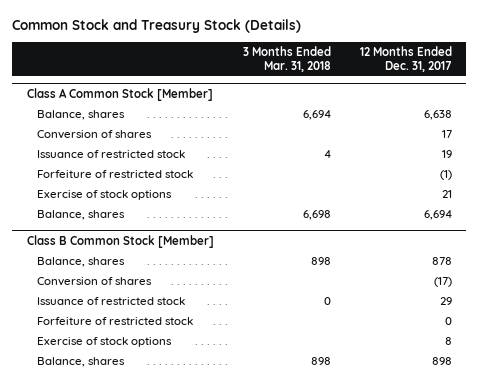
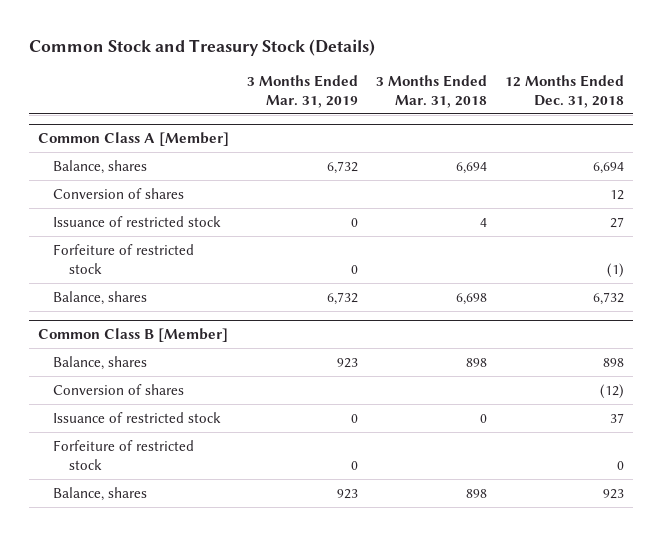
[359,46,452,72] 12 Months Ended Dec. 31, 2017 -> none
none -> [246,74,358,108] 3 Months Ended Mar. 31, 2019
none -> [504,74,624,108] 12 Months Ended Dec. 31, 2018
[26,88,213,102] Class A Common Stock [Member] -> [37,132,229,147] Common Class A [Member]
[36,190,172,201] Exercise of stock options -> none
[26,235,214,249] Class B Common Stock [Member] -> [37,328,228,343] Common Class B [Member]
[36,337,172,348] Exercise of stock options -> none

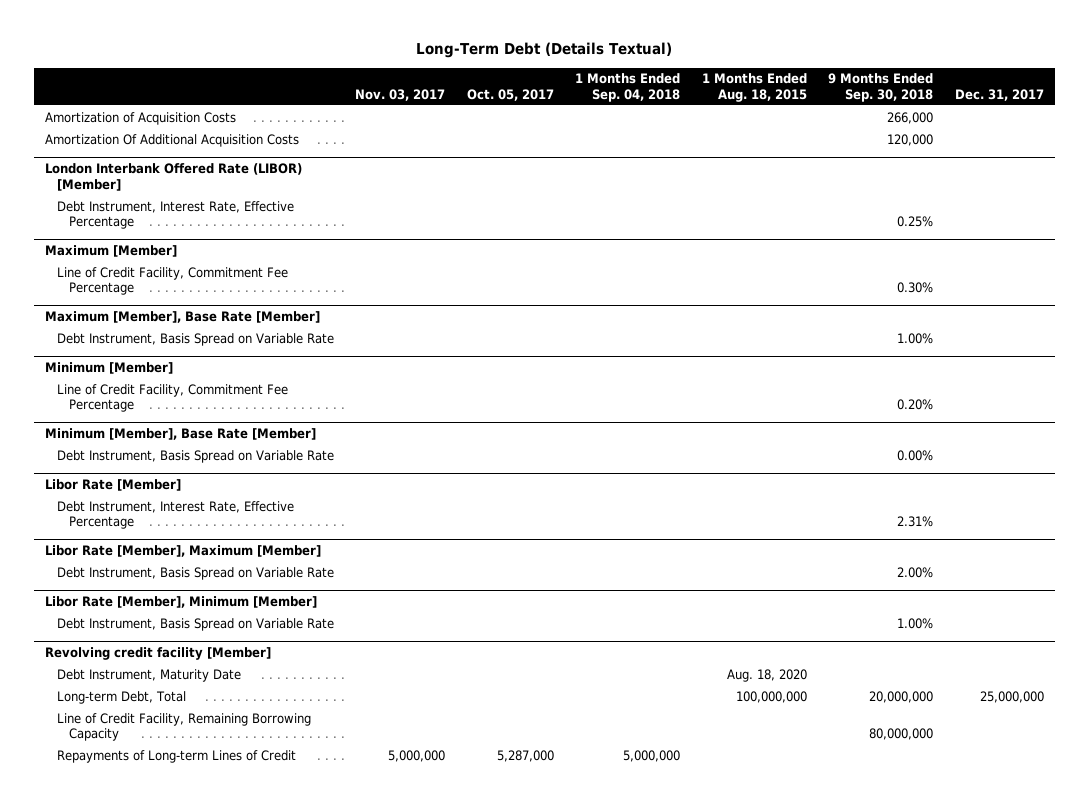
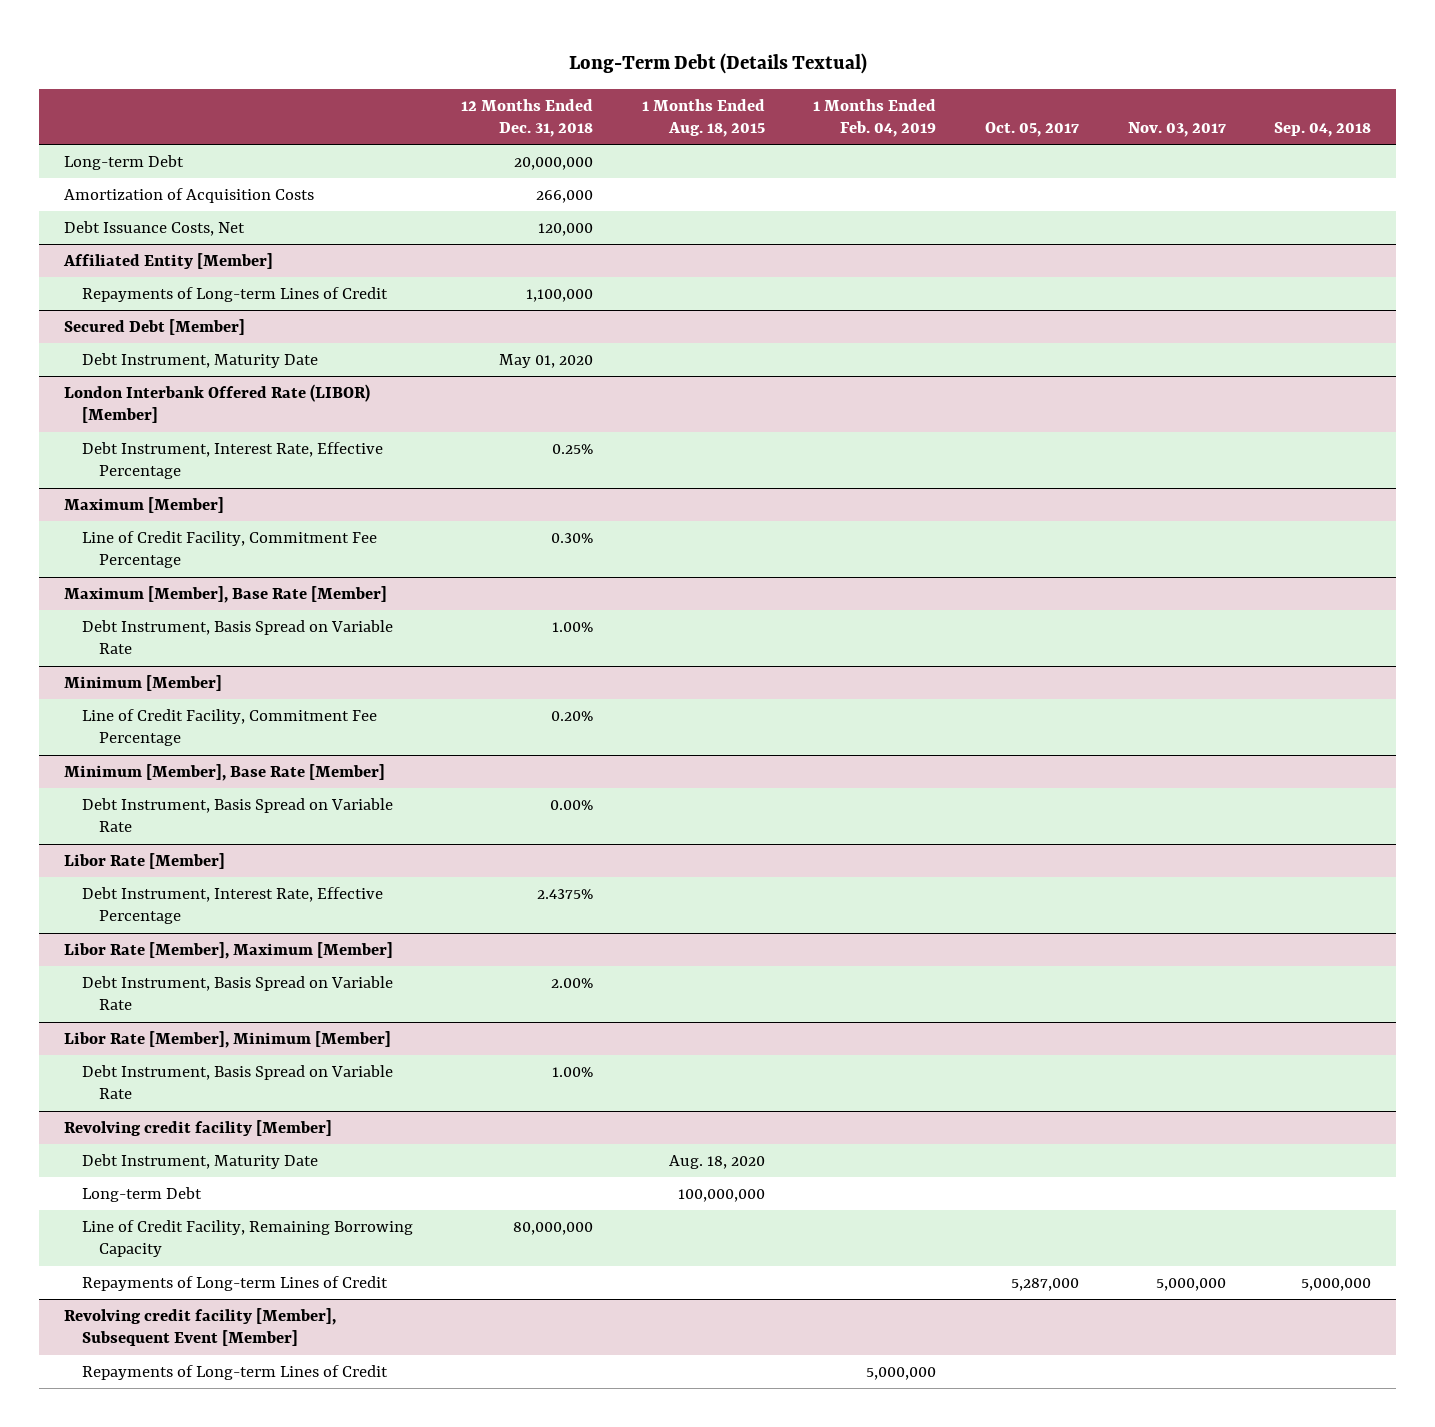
[575,73,681,102] 1 Months Ended Sep. 04, 2018 -> none
[828,73,934,102] 9 Months Ended Sep. 30, 2018 -> none
[954,88,1044,101] Dec. 31, 2017 -> none
none -> [461,98,594,137] 12 Months Ended Dec. 31, 2018
none -> [813,98,937,137] 1 Months Ended Feb. 04, 2019
none -> [1274,121,1372,137] Sep. 04, 2018
none -> [63,155,184,171] Long-term Debt
[44,133,299,147] Amortization Of Additional Acquisition Costs -> none
none -> [63,221,245,237] Debt Issuance Costs, Net
none -> [62,253,273,270] Affiliated Entity [Member]
none -> [81,287,388,303] Repayments of Long-term Lines of Credit
none -> [63,319,245,336] Secured Debt [Member]
none -> [81,353,318,369] Debt Instrument, Maturity Date
[56,690,186,704] Long-term Debt, Total -> [81,1187,202,1203] Long-term Debt
none -> [63,1308,336,1347] Revolving credit facility [Member], Subsequent Event [Member]
none -> [81,1365,388,1381] Repayments of Long-term Lines of Credit

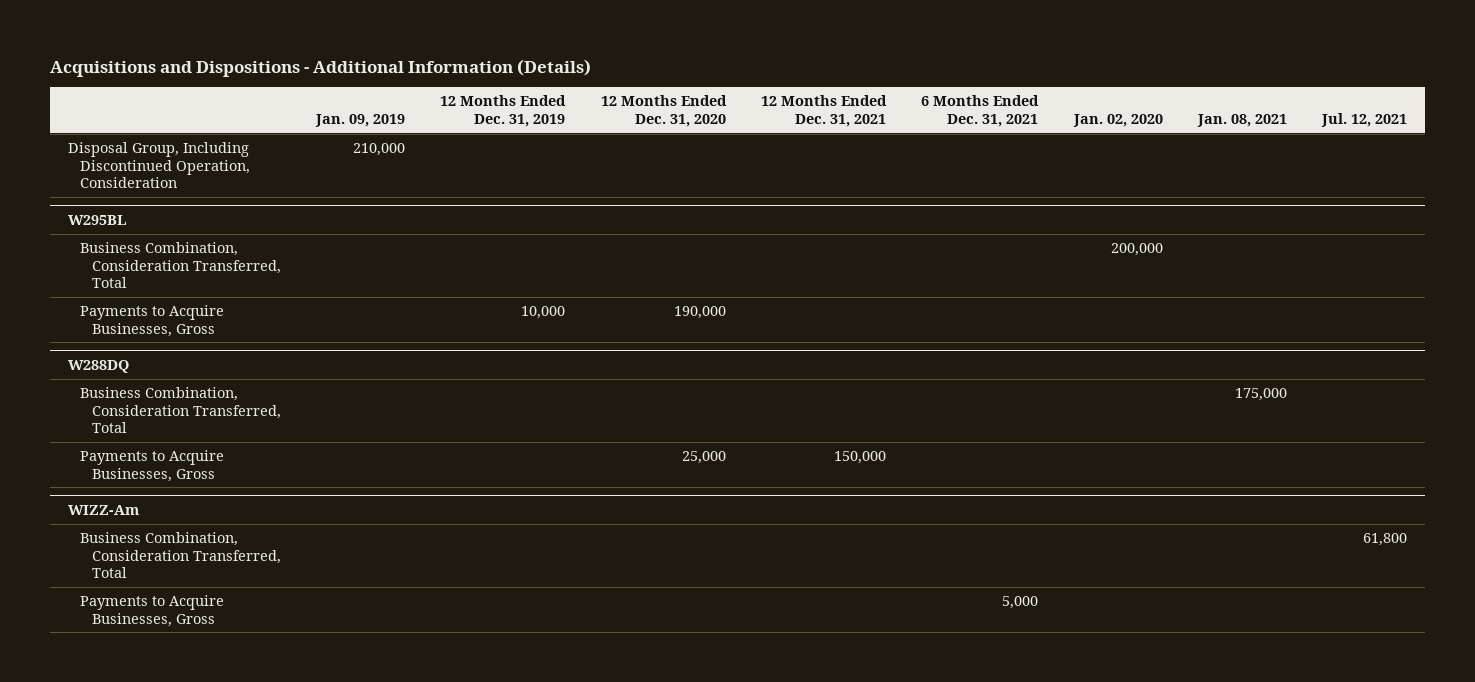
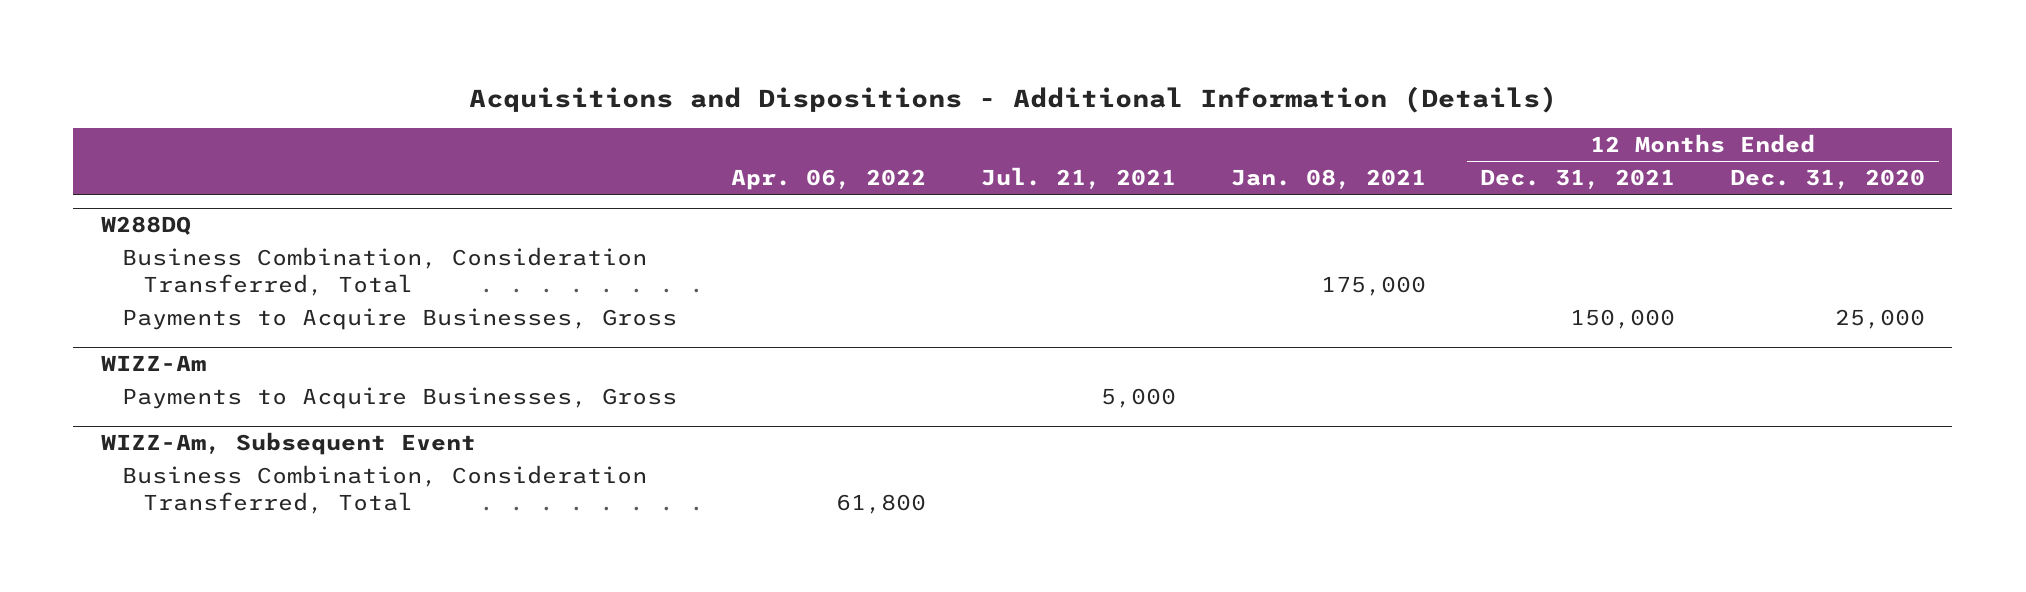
[315,114,406,128] Jan. 09, 2019 -> none
[440,95,567,128] 12 Months Ended Dec. 31, 2019 -> none
[921,95,1040,128] 6 Months Ended Dec. 31, 2021 -> none
[1072,114,1163,128] Jan. 02, 2020 -> none
[1321,113,1408,128] Jul. 12, 2021 -> none
none -> [731,169,927,191] Apr. 06, 2022
none -> [981,167,1177,190] Jul. 21, 2021
[67,142,250,189] Disposal Group, Including Discontinued Operation, Consideration -> none
[67,214,126,225] W295BL -> none
[79,242,281,289] Business Combination, Consideration Transferred, Total -> none
[79,305,224,337] Payments to Acquire Businesses, Gross -> none
[79,532,281,579] Business Combination, Consideration Transferred, Total -> none
none -> [100,432,476,456] WIZZ-Am, Subsequent Event
none -> [121,465,647,514] Business Combination, Consideration Transferred, Total

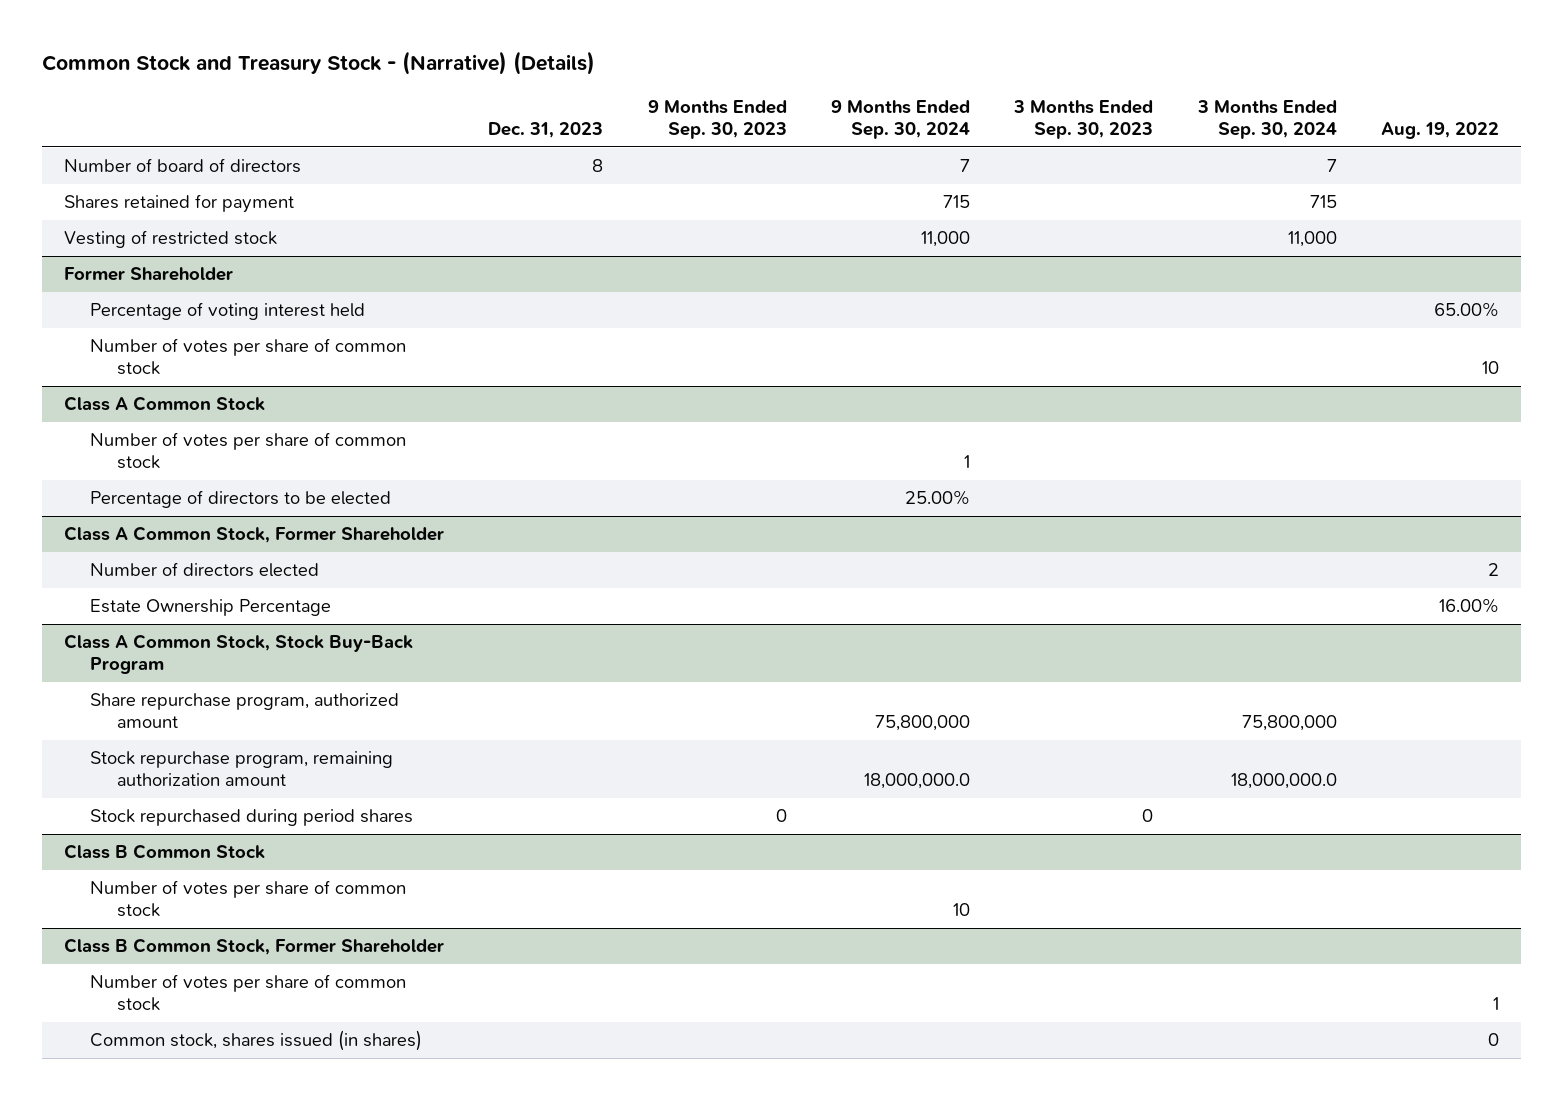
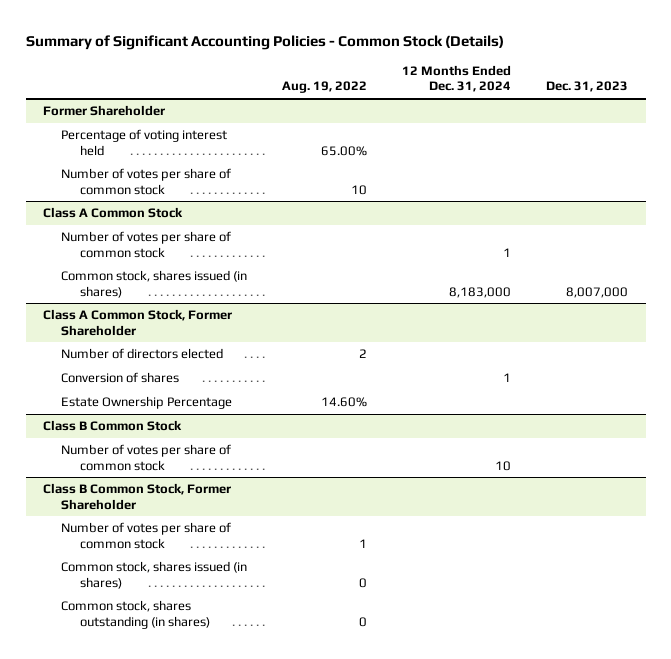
[41,51,595,76] Common Stock and Treasury Stock - (Narrative) (Details) -> [25,34,504,50] Summary of Significant Accounting Policies - Common Stock (Details)
[647,99,787,139] 9 Months Ended Sep. 30, 2023 -> none
[830,99,970,139] 9 Months Ended Sep. 30, 2024 -> none
[1013,99,1154,139] 3 Months Ended Sep. 30, 2023 -> none
[1196,99,1337,139] 3 Months Ended Sep. 30, 2024 -> none
none -> [402,64,512,93] 12 Months Ended Dec. 31, 2024
[63,158,301,174] Number of board of directors -> none
[63,194,294,214] Shares retained for payment -> none
[63,230,277,249] Vesting of restricted stock -> none
[90,490,392,509] Percentage of directors to be elected -> none
none -> [61,270,248,298] Common stock, shares issued (in shares)
[63,634,413,675] Class A Common Stock, Stock Buy-Back Program -> none
[90,693,400,729] Share repurchase program, authorized amount -> none
[90,751,394,787] Stock repurchase program, remaining authorization amount -> none
[90,809,414,827] Stock repurchased during period shares -> none
none -> [61,372,180,384] Conversion of shares
[1438,598,1499,614] 16.00% -> [321,397,368,408] 14.60%
none -> [61,600,210,629] Common stock, shares outstanding (in shares)

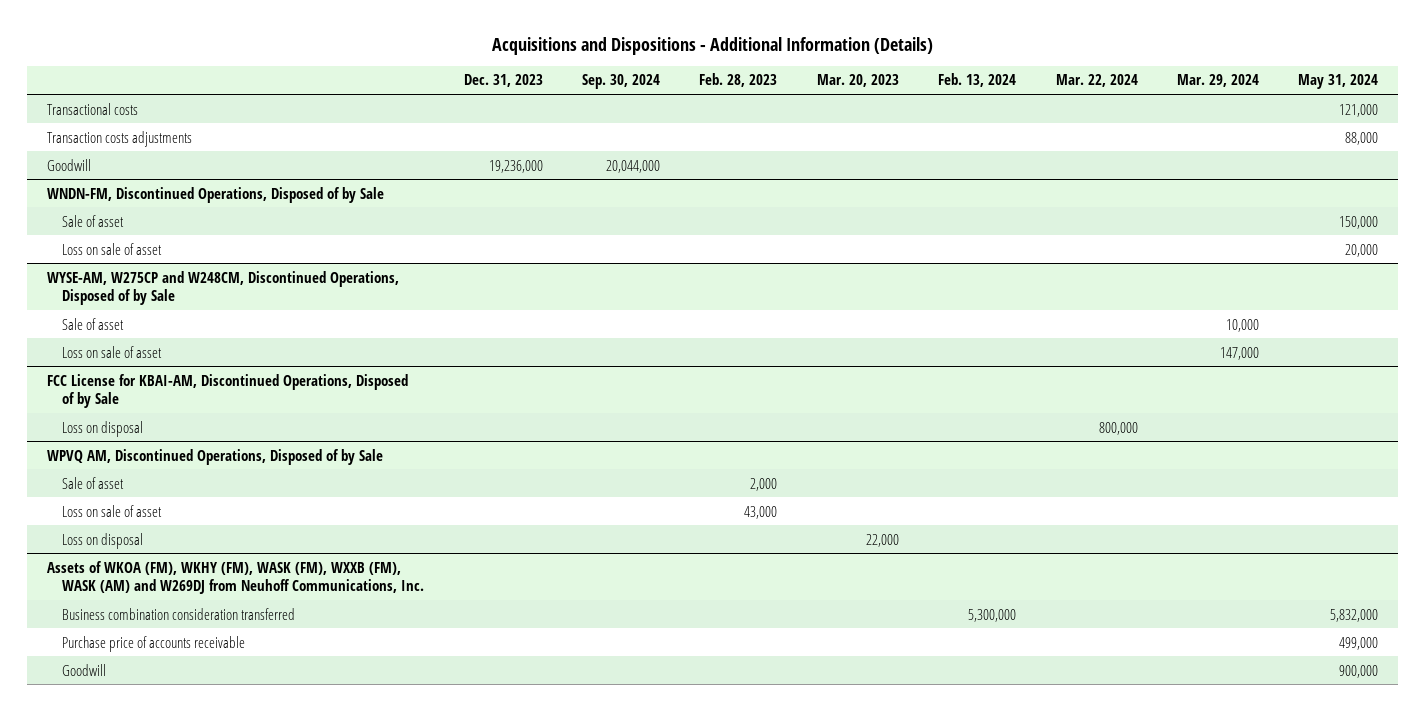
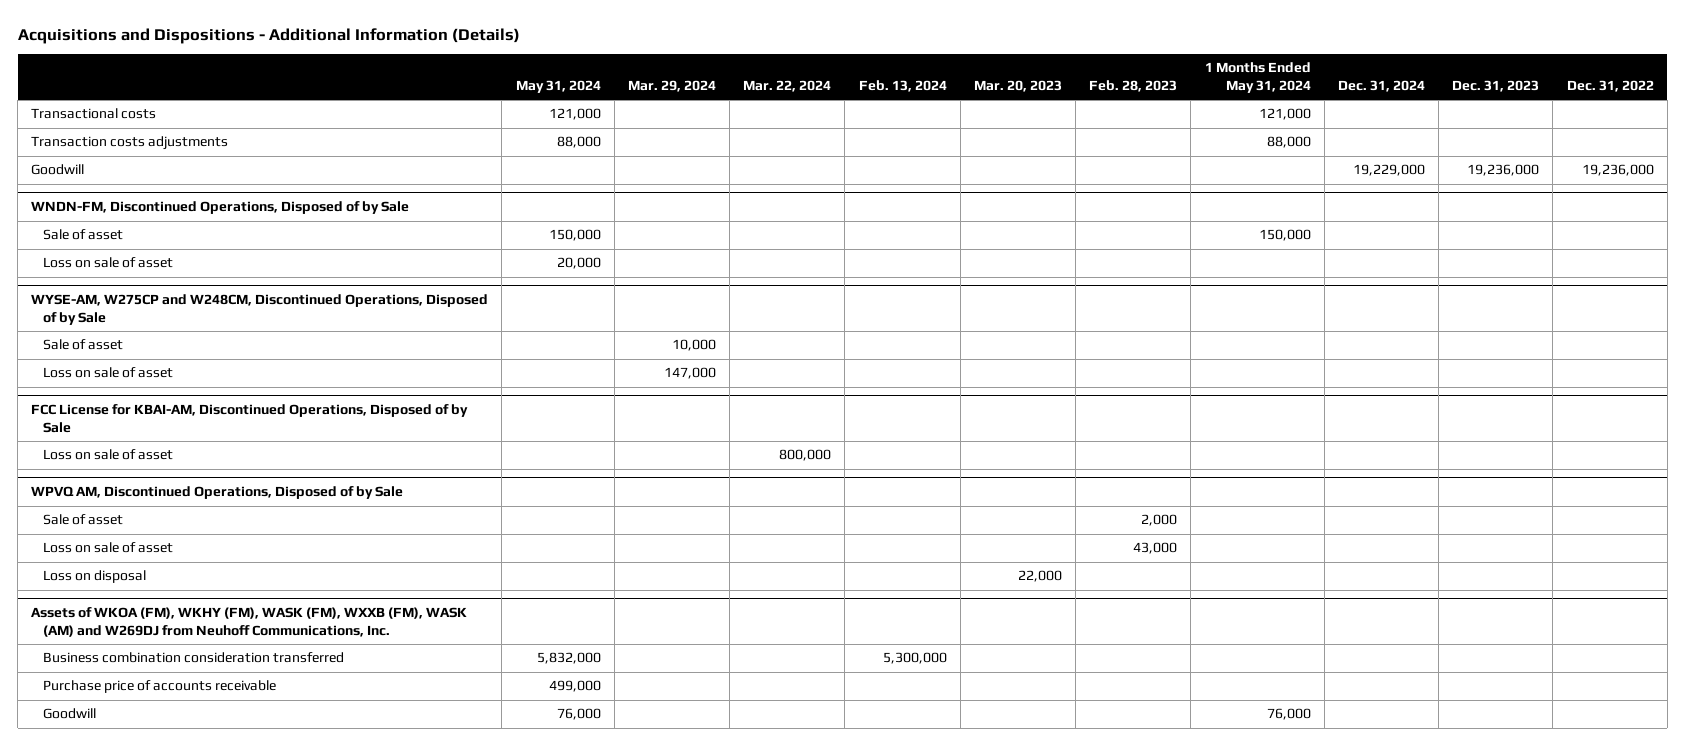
[581,74,660,90] Sep. 30, 2024 -> none
none -> [1204,62,1311,94] 1 Months Ended May 31, 2024
none -> [1337,80,1425,93] Dec. 31, 2024
none -> [1566,80,1654,93] Dec. 31, 2022
[62,420,144,437] Loss on disposal -> none
none -> [43,449,174,461] Loss on sale of asset
[1339,664,1379,678] 900,000 -> [556,708,601,721] 76,000

